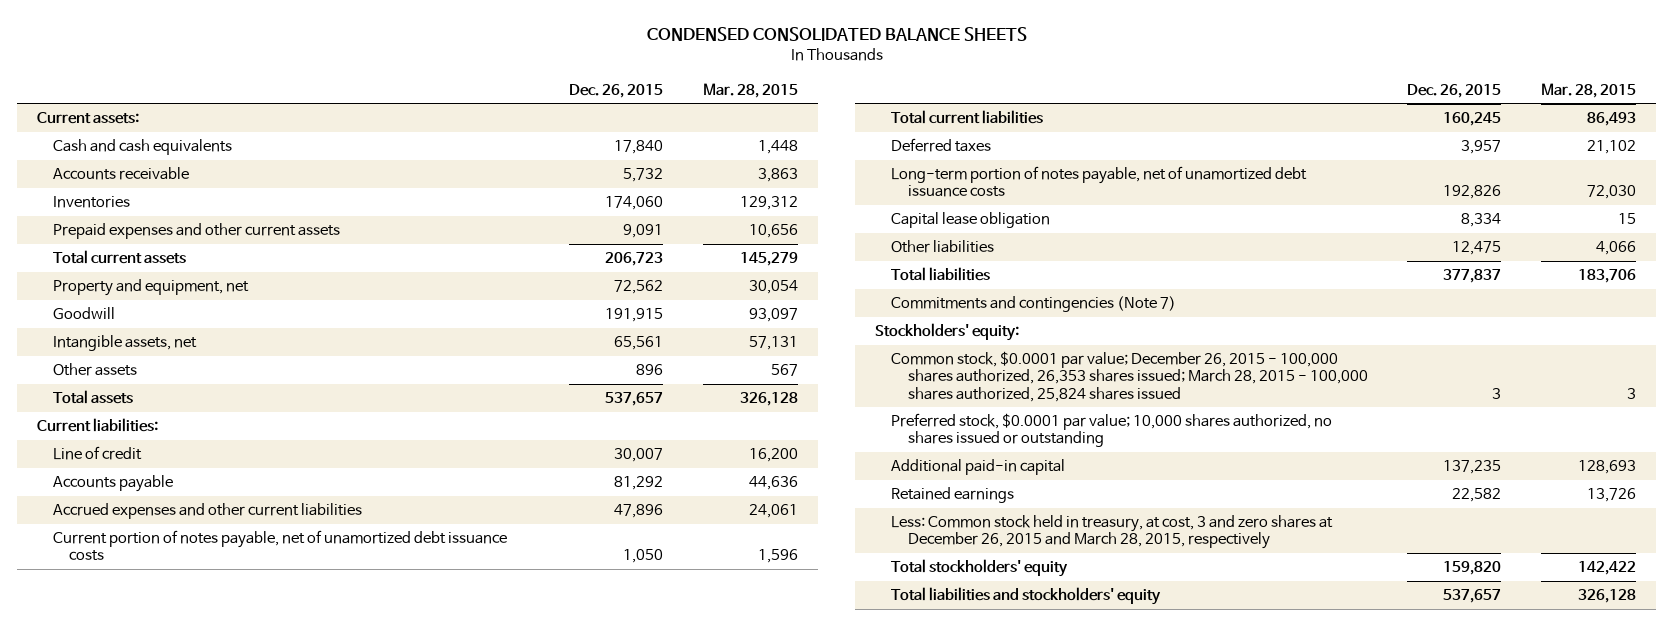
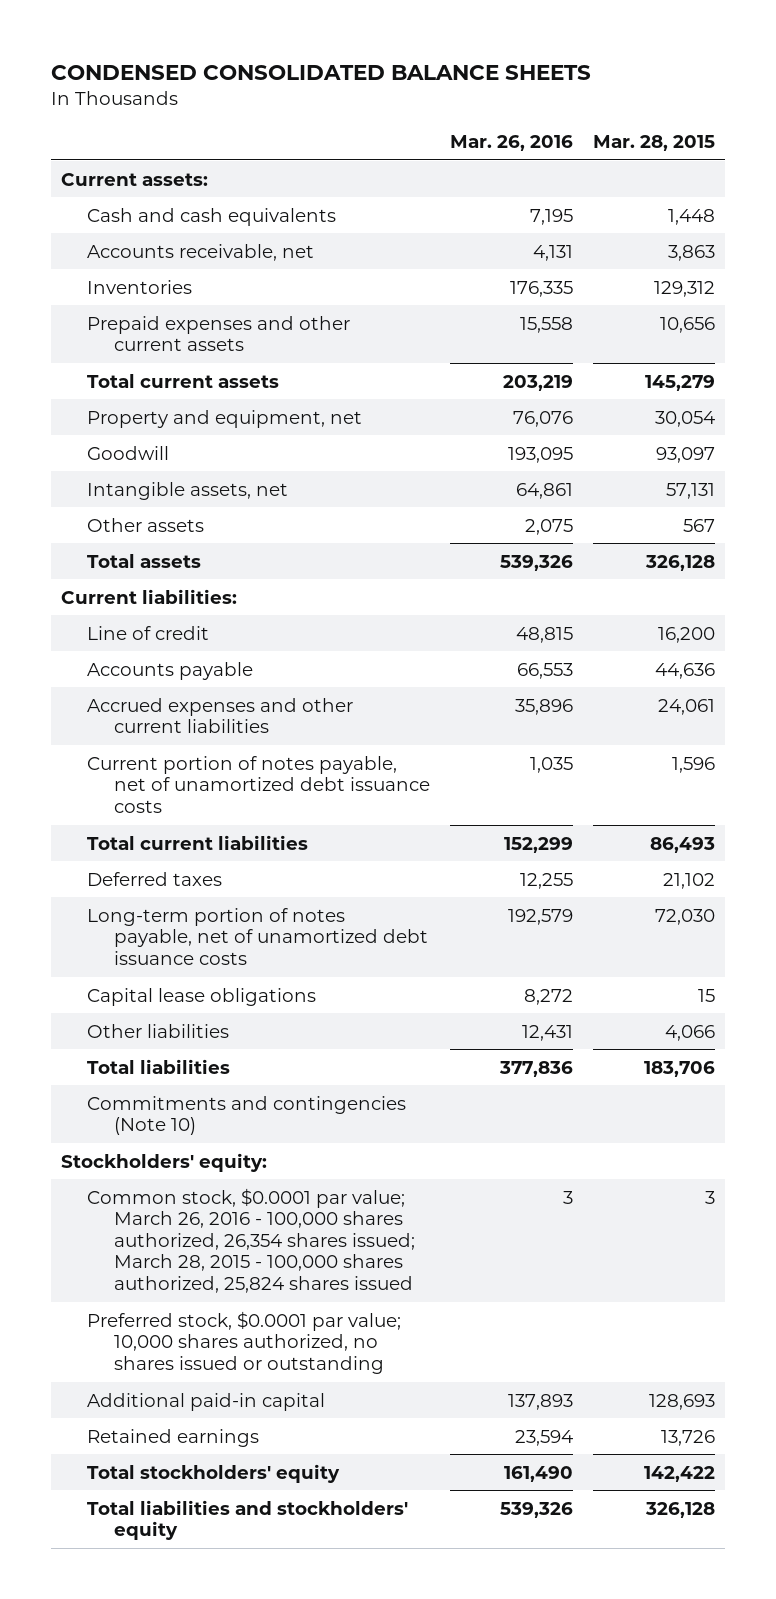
[569,83,664,98] Dec. 26, 2015 -> none
none -> [450,135,574,152] Mar. 26, 2016
[53,167,190,181] Accounts receivable -> [87,243,315,261] Accounts receivable, net
[891,212,1051,229] Capital lease obligation -> [87,987,317,1006] Capital lease obligations
[891,296,1177,313] Commitments and contingencies (Note 7) -> [87,1095,407,1136] Commitments and contingencies (Note 10)
[891,351,1368,402] Common stock, $0.0001 par value; December 26, 2015 - 100,000 shares authorized, 26,353 shares issued; March 28, 2015 - 100,000 shares authorized, 25,824 shares issued -> [87,1187,416,1294] Common stock, $0.0001 par value; March 26, 2016 - 100,000 shares authorized, 26,354 shares issued; March 28, 2015 - 100,000 shares authorized, 25,824 shares issued
[891,515,1334,550] Less: Common stock held in treasury, at cost, 3 and zero shares at December 26, 2015 and March 28, 2015, respectively -> none

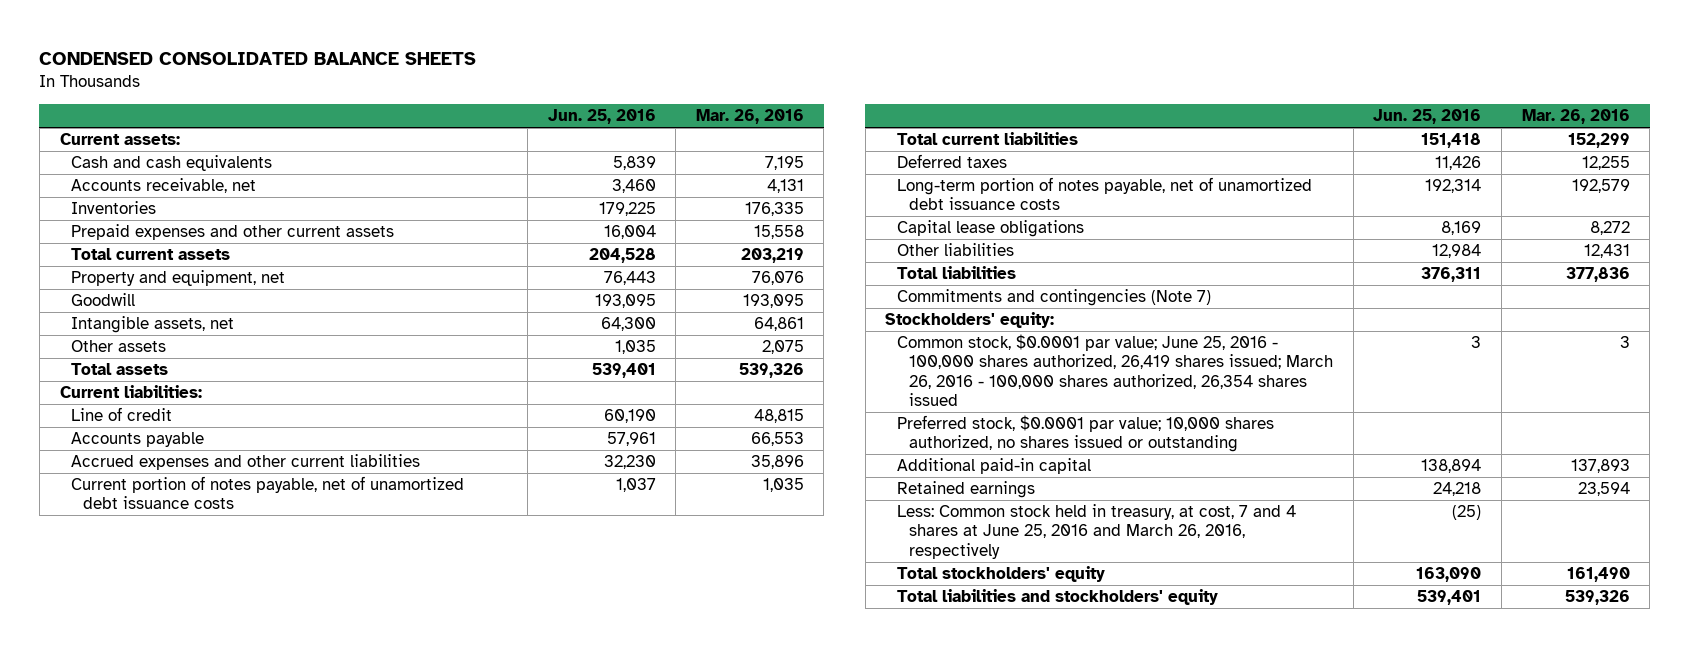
[593,135,716,152] Mar. 28, 2015 -> none
none -> [547,109,656,125] Jun. 25, 2016
[87,1095,407,1136] Commitments and contingencies (Note 10) -> [897,289,1212,307] Commitments and contingencies (Note 7)
[87,1187,416,1294] Common stock, $0.0001 par value; March 26, 2016 - 100,000 shares authorized, 26,354 shares issued; March 28, 2015 - 100,000 shares authorized, 25,824 shares issued -> [897,334,1334,406] Common stock, $0.0001 par value; June 25, 2016 - 100,000 shares authorized, 26,419 shares issued; March 26, 2016 - 100,000 shares authorized, 26,354 shares issued
none -> [897,504,1297,559] Less: Common stock held in treasury, at cost, 7 and 4 shares at June 25, 2016 and March 26, 2016, respectively

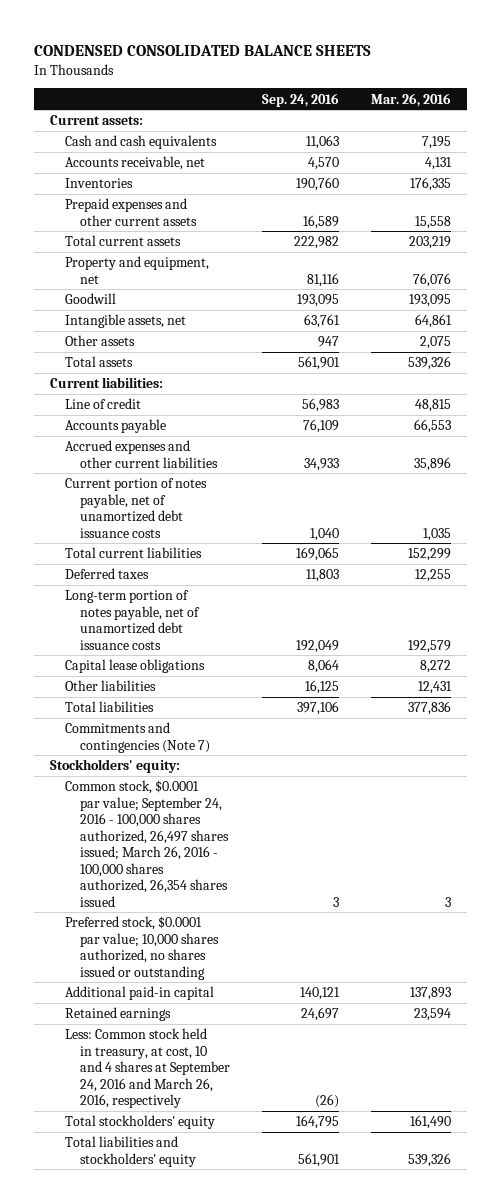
[547,109,656,125] Jun. 25, 2016 -> none
none -> [262,92,340,107] Sep. 24, 2016
[897,334,1334,406] Common stock, $0.0001 par value; June 25, 2016 - 100,000 shares authorized, 26,419 shares issued; March 26, 2016 - 100,000 shares authorized, 26,354 shares issued -> [65,780,230,907] Common stock, $0.0001 par value; September 24, 2016 - 100,000 shares authorized, 26,497 shares issued; March 26, 2016 - 100,000 shares authorized, 26,354 shares issued
[897,504,1297,559] Less: Common stock held in treasury, at cost, 7 and 4 shares at June 25, 2016 and March 26, 2016, respectively -> [65,1028,231,1109] Less: Common stock held in treasury, at cost, 10 and 4 shares at September 24, 2016 and March 26, 2016, respectively

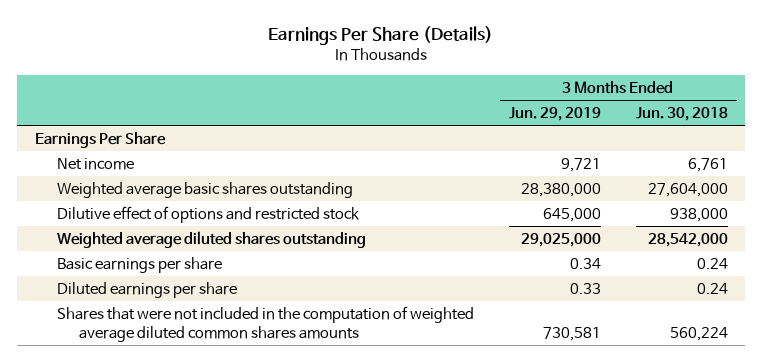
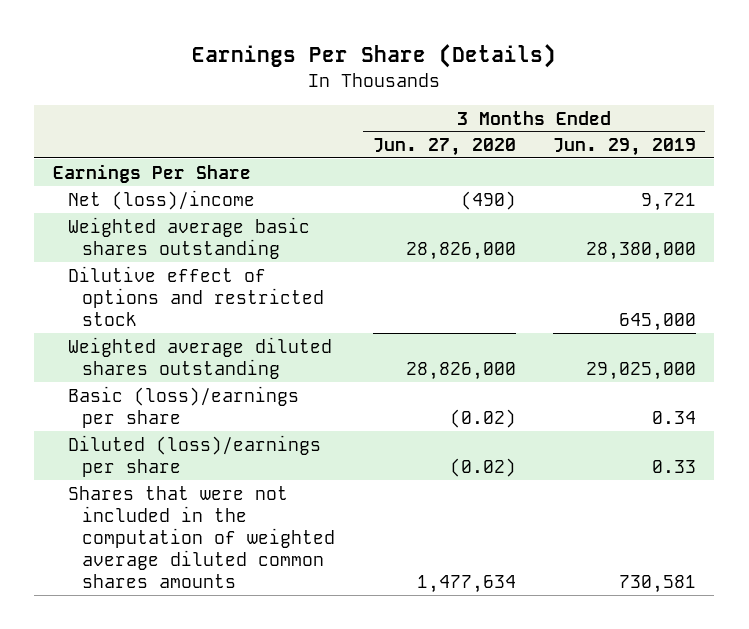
[635,107,728,122] Jun. 30, 2018 -> none
none -> [372,138,516,157] Jun. 27, 2020
[56,157,134,170] Net income -> [67,189,255,210] Net (loss)/income
[56,256,222,273] Basic earnings per share -> [67,385,299,428] Basic (loss)/earnings per share
[56,281,237,298] Diluted earnings per share -> [67,434,321,477] Diluted (loss)/earnings per share

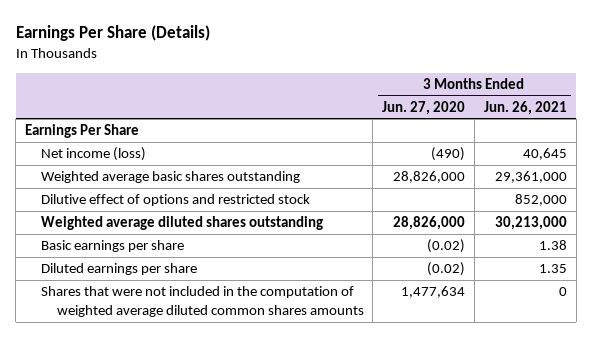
[552,138,696,157] Jun. 29, 2019 -> none
none -> [483,100,567,115] Jun. 26, 2021
[67,189,255,210] Net (loss)/income -> [40,147,146,162] Net income (loss)
[67,385,299,428] Basic (loss)/earnings per share -> [40,240,184,253] Basic earnings per share
[67,434,321,477] Diluted (loss)/earnings per share -> [40,263,197,276] Diluted earnings per share

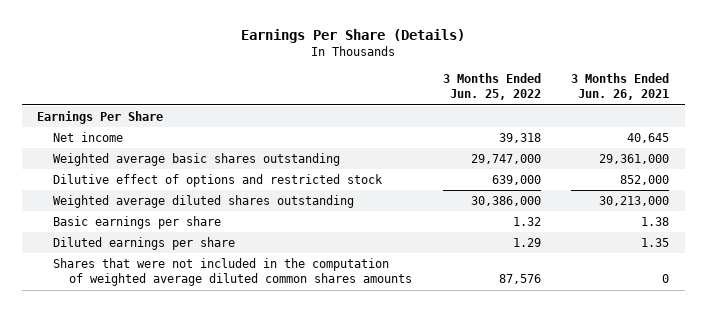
[382,100,466,115] Jun. 27, 2020 -> none
none -> [442,73,541,101] 3 Months Ended Jun. 25, 2022
[40,147,146,162] Net income (loss) -> [52,132,123,143] Net income

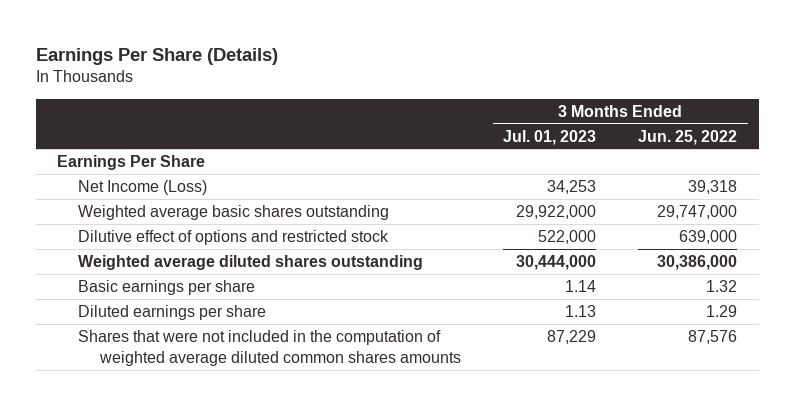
[571,73,670,101] 3 Months Ended Jun. 26, 2021 -> none
none -> [503,129,597,145] Jul. 01, 2023
[52,132,123,143] Net income -> [78,180,208,196] Net Income (Loss)

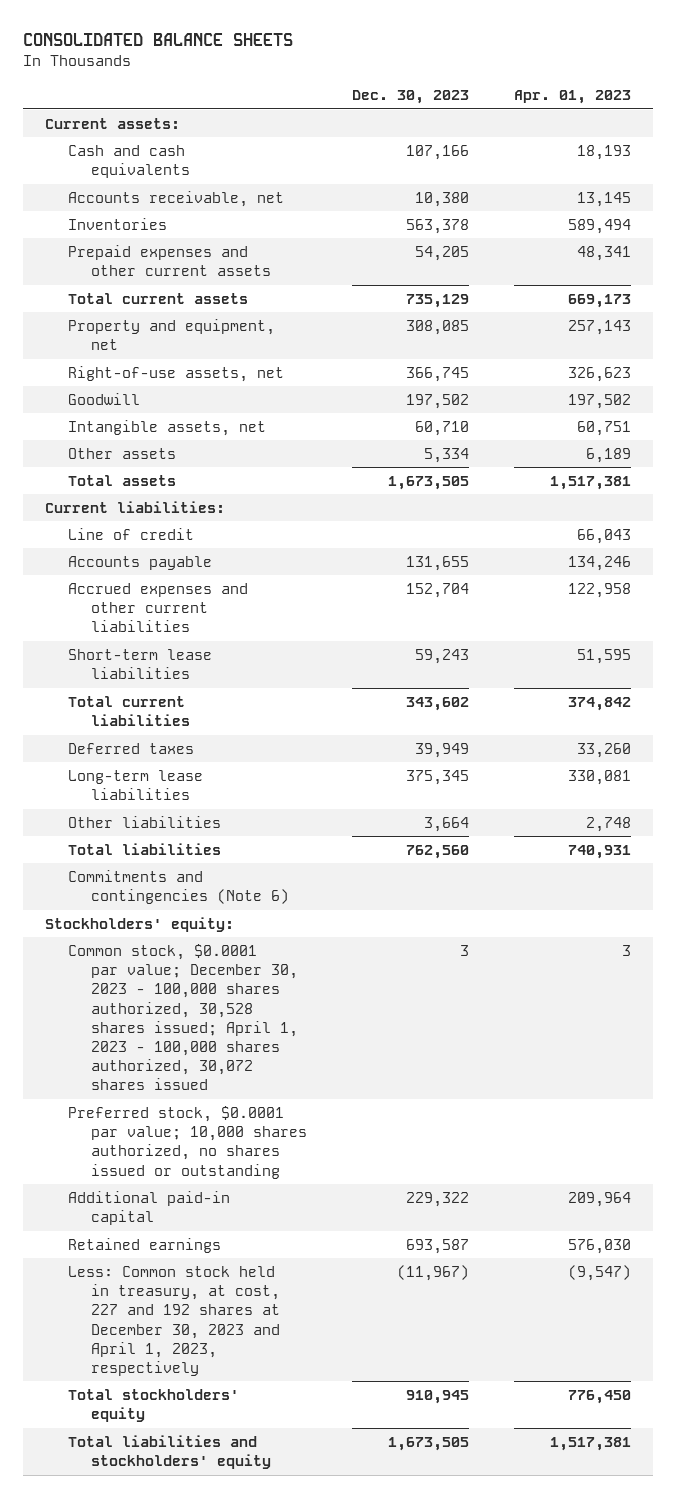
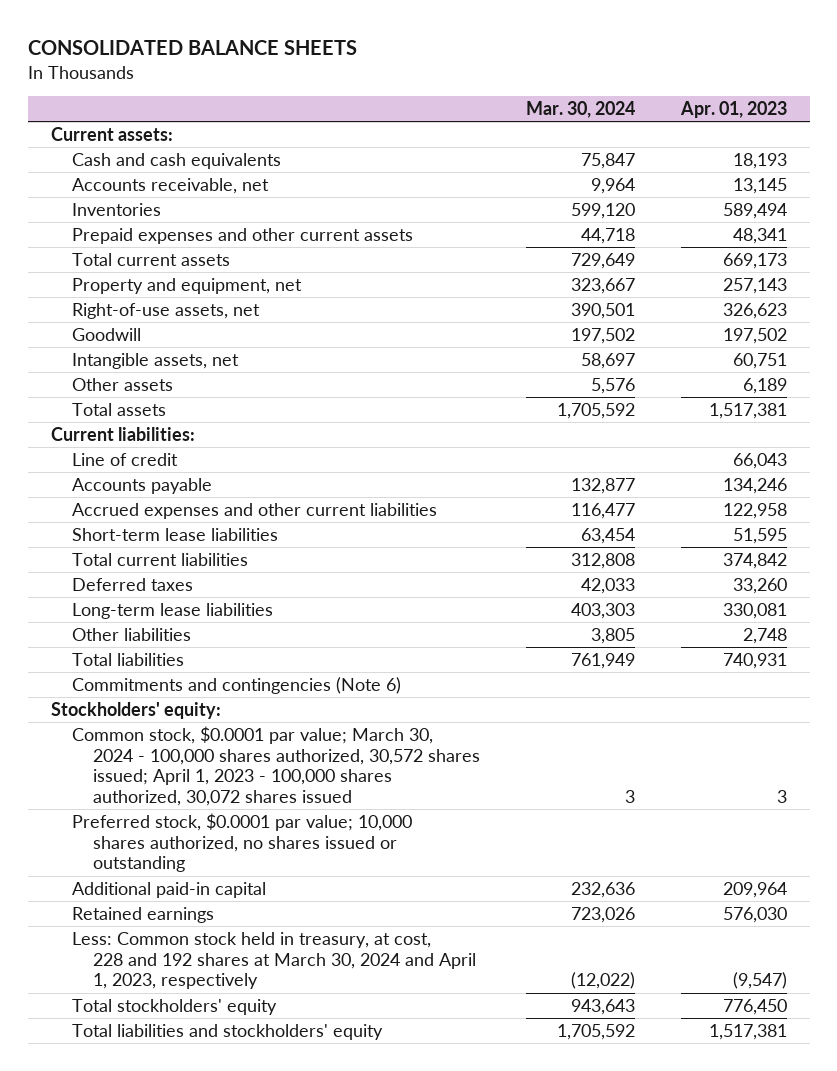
[352,90,470,105] Dec. 30, 2023 -> none
none -> [525,100,635,118] Mar. 30, 2024
[68,943,299,1091] Common stock, $0.0001 par value; December 30, 2023 - 100,000 shares authorized, 30,528 shares issued; April 1, 2023 - 100,000 shares authorized, 30,072 shares issued -> [71,725,480,807] Common stock, $0.0001 par value; March 30, 2024 - 100,000 shares authorized, 30,572 shares issued; April 1, 2023 - 100,000 shares authorized, 30,072 shares issued
[68,1265,281,1376] Less: Common stock held in treasury, at cost, 227 and 192 shares at December 30, 2023 and April 1, 2023, respectively -> [71,931,476,990] Less: Common stock held in treasury, at cost, 228 and 192 shares at March 30, 2024 and April 1, 2023, respectively

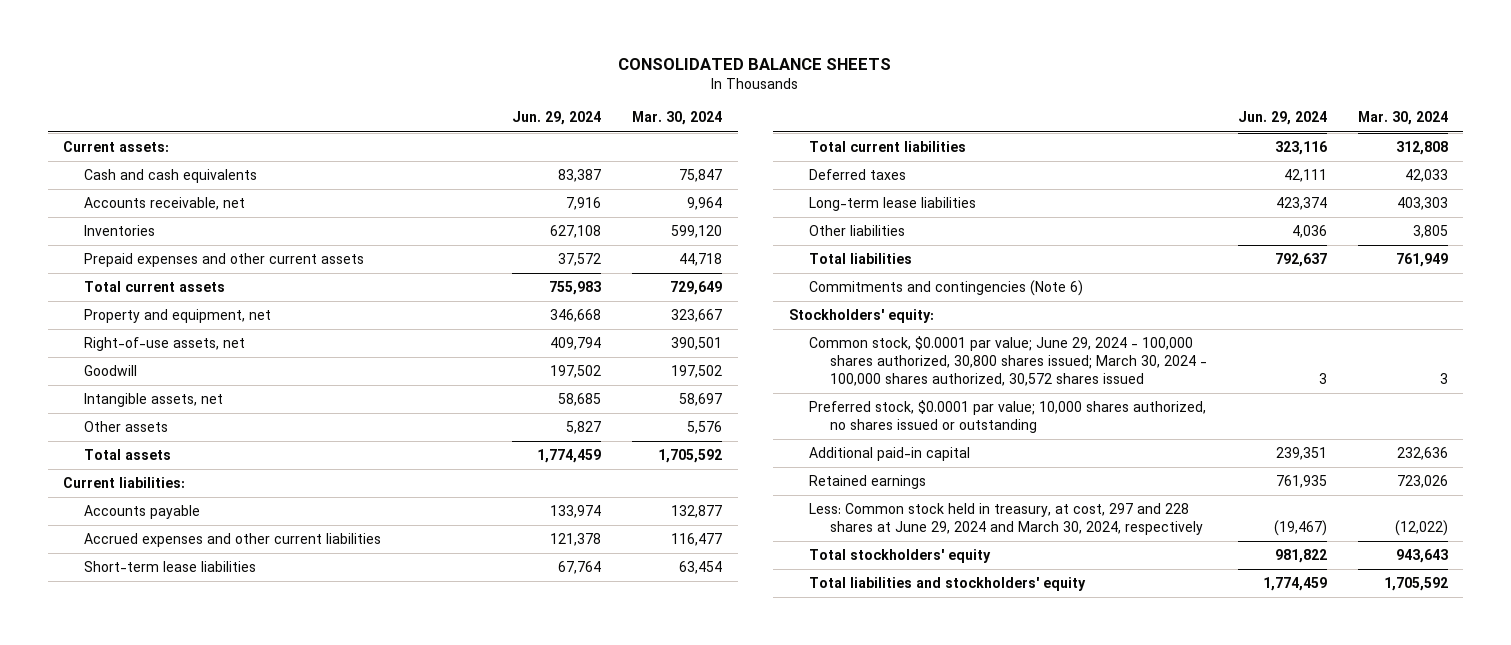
[679,100,787,118] Apr. 01, 2023 -> none
none -> [512,111,602,126] Jun. 29, 2024
[71,452,178,466] Line of credit -> none
[71,725,480,807] Common stock, $0.0001 par value; March 30, 2024 - 100,000 shares authorized, 30,572 shares issued; April 1, 2023 - 100,000 shares authorized, 30,072 shares issued -> [809,336,1207,386] Common stock, $0.0001 par value; June 29, 2024 - 100,000 shares authorized, 30,800 shares issued; March 30, 2024 - 100,000 shares authorized, 30,572 shares issued
[71,931,476,990] Less: Common stock held in treasury, at cost, 228 and 192 shares at March 30, 2024 and April 1, 2023, respectively -> [809,503,1203,536] Less: Common stock held in treasury, at cost, 297 and 228 shares at June 29, 2024 and March 30, 2024, respectively

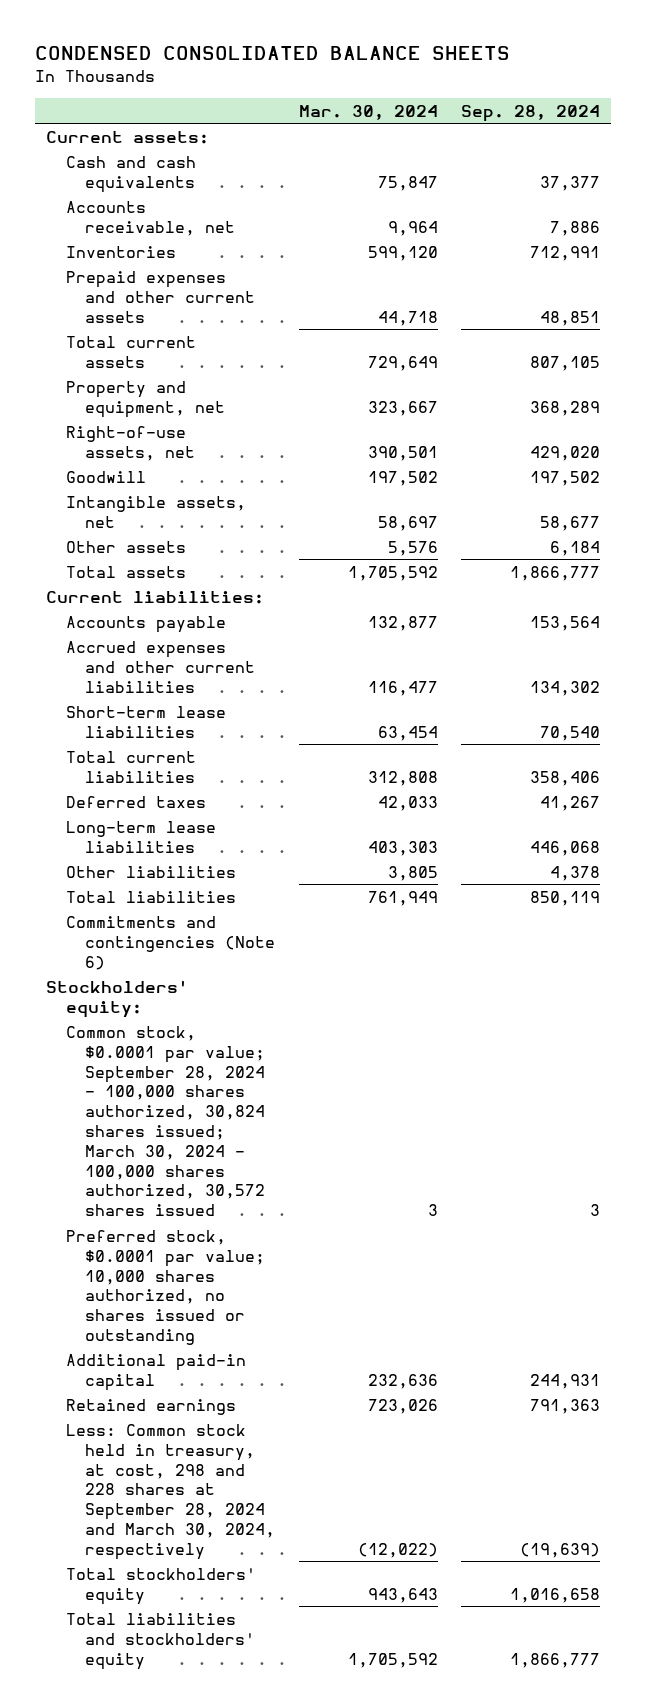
[618,57,892,70] CONSOLIDATED BALANCE SHEETS -> [34,45,510,60] CONDENSED CONSOLIDATED BALANCE SHEETS
[512,111,602,126] Jun. 29, 2024 -> none
none -> [460,104,600,122] Sep. 28, 2024
[809,336,1207,386] Common stock, $0.0001 par value; June 29, 2024 - 100,000 shares authorized, 30,800 shares issued; March 30, 2024 - 100,000 shares authorized, 30,572 shares issued -> [65,1025,266,1217] Common stock, $0.0001 par value; September 28, 2024 - 100,000 shares authorized, 30,824 shares issued; March 30, 2024 - 100,000 shares authorized, 30,572 shares issued
[809,503,1203,536] Less: Common stock held in treasury, at cost, 297 and 228 shares at June 29, 2024 and March 30, 2024, respectively -> [65,1423,276,1560] Less: Common stock held in treasury, at cost, 298 and 228 shares at September 28, 2024 and March 30, 2024, respectively

